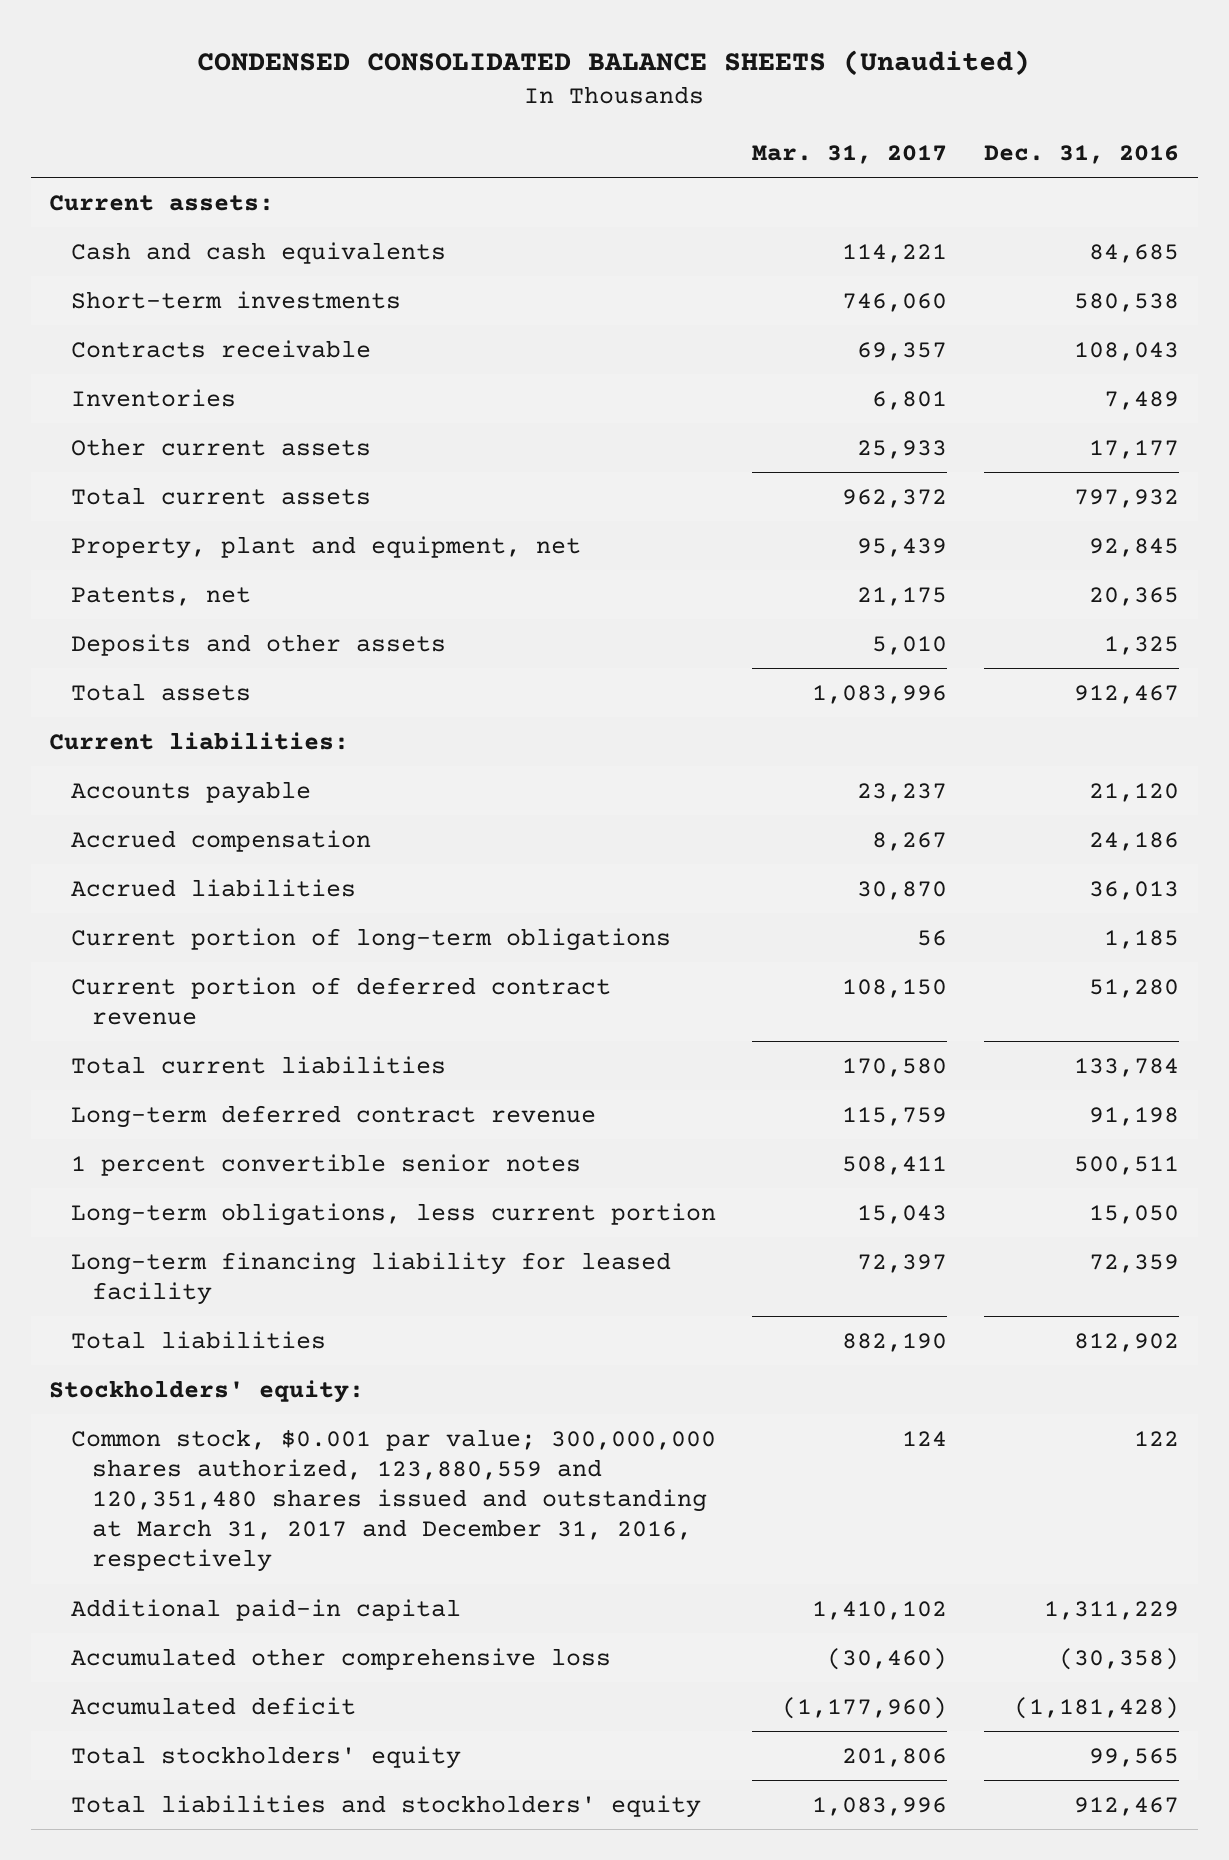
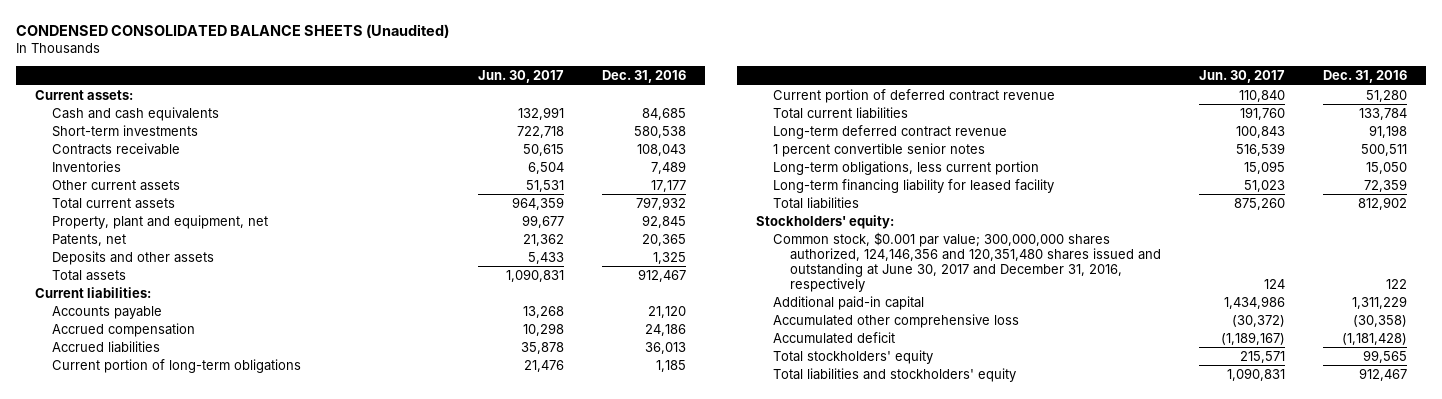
[752,144,948,164] Mar. 31, 2017 -> none
none -> [478,70,565,84] Jun. 30, 2017
[70,1428,716,1573] Common stock, $0.001 par value; 300,000,000 shares authorized, 123,880,559 and 120,351,480 shares issued and outstanding at March 31, 2017 and December 31, 2016, respectively -> [773,231,1162,292] Common stock, $0.001 par value; 300,000,000 shares authorized, 124,146,356 and 120,351,480 shares issued and outstanding at June 30, 2017 and December 31, 2016, respectively

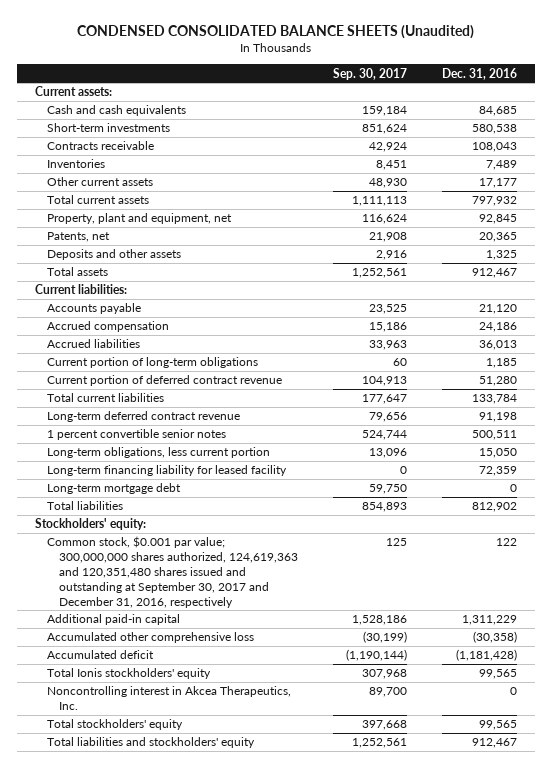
[478,70,565,84] Jun. 30, 2017 -> none
none -> [333,67,408,80] Sep. 30, 2017
none -> [46,483,181,495] Long-term mortgage debt
[773,231,1162,292] Common stock, $0.001 par value; 300,000,000 shares authorized, 124,146,356 and 120,351,480 shares issued and outstanding at June 30, 2017 and December 31, 2016, respectively -> [46,536,299,608] Common stock, $0.001 par value; 300,000,000 shares authorized, 124,619,363 and 120,351,480 shares issued and outstanding at September 30, 2017 and December 31, 2016, respectively
none -> [46,668,211,680] Total Ionis stockholders' equity
none -> [46,686,291,711] Noncontrolling interest in Akcea Therapeutics, Inc.

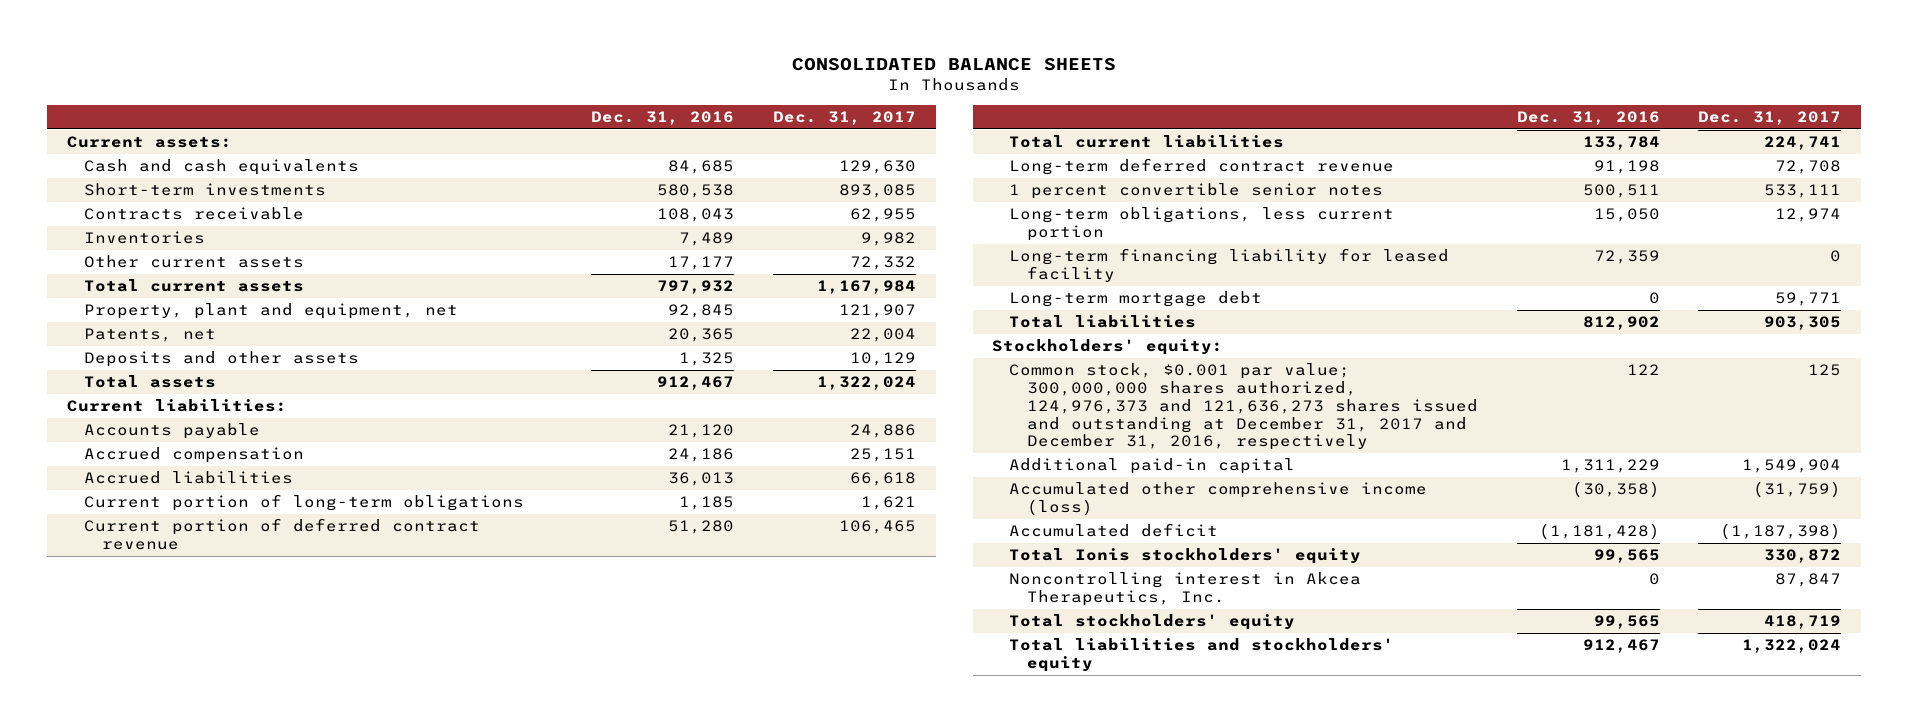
[76,24,474,39] CONDENSED CONSOLIDATED BALANCE SHEETS (Unaudited) -> [792,58,1117,72] CONSOLIDATED BALANCE SHEETS
[333,67,408,80] Sep. 30, 2017 -> none
none -> [773,111,917,126] Dec. 31, 2017
[46,536,299,608] Common stock, $0.001 par value; 300,000,000 shares authorized, 124,619,363 and 120,351,480 shares issued and outstanding at September 30, 2017 and December 31, 2016, respectively -> [1009,363,1478,451] Common stock, $0.001 par value; 300,000,000 shares authorized, 124,976,373 and 121,636,273 shares issued and outstanding at December 31, 2017 and December 31, 2016, respectively
[46,632,254,644] Accumulated other comprehensive loss -> [1009,482,1428,516] Accumulated other comprehensive income (loss)

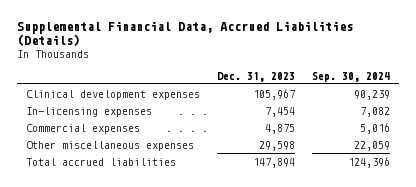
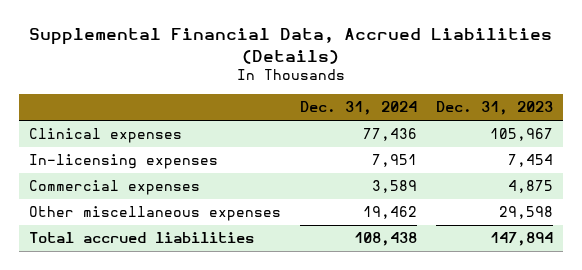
[312,71,391,82] Sep. 30, 2024 -> none
none -> [299,101,417,116] Dec. 31, 2024
[25,89,200,100] Clinical development expenses -> [28,128,182,144] Clinical expenses

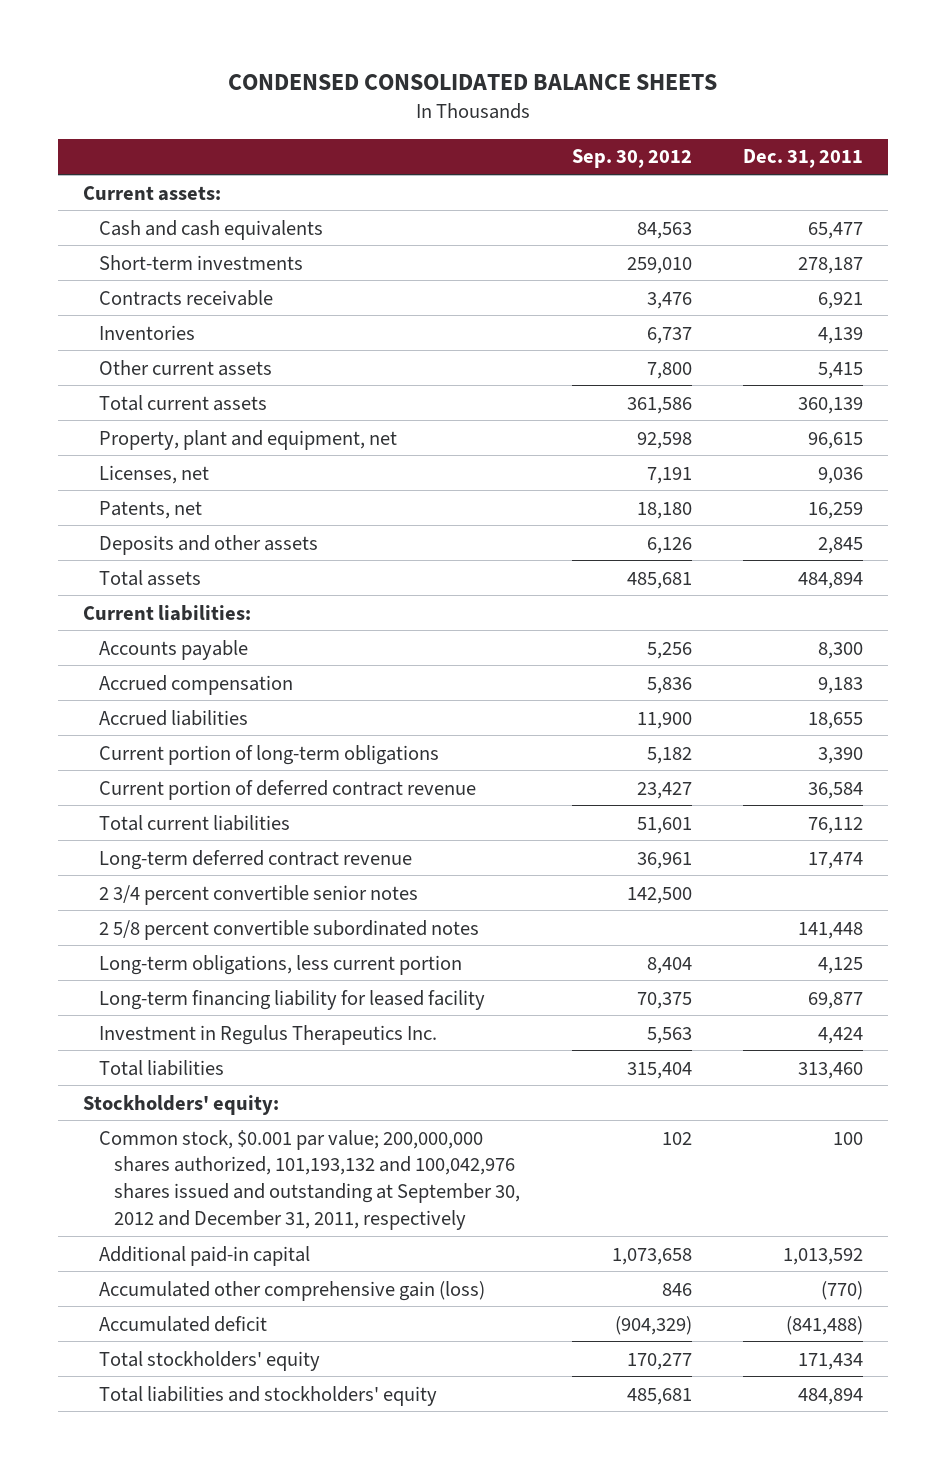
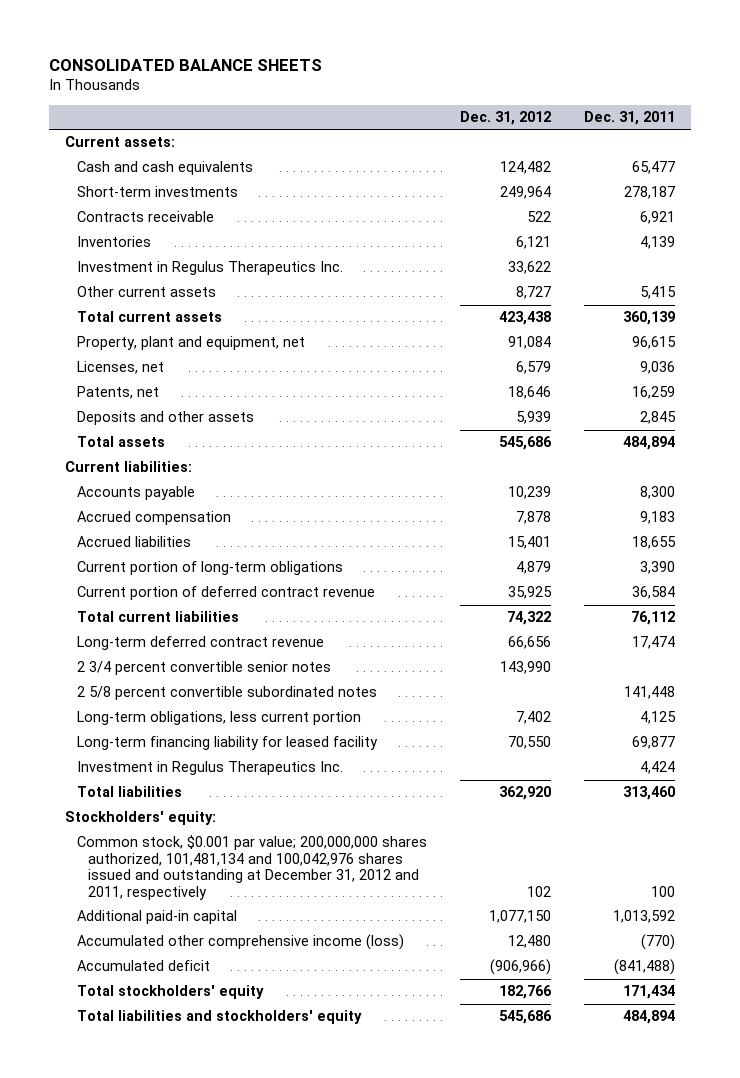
[228,73,718,90] CONDENSED CONSOLIDATED BALANCE SHEETS -> [48,59,322,72] CONSOLIDATED BALANCE SHEETS
[571,149,692,169] Sep. 30, 2012 -> none
none -> [459,111,551,126] Dec. 31, 2012
none -> [76,261,343,276] Investment in Regulus Therapeutics Inc.
[98,1129,521,1231] Common stock, $0.001 par value; 200,000,000 shares authorized, 101,193,132 and 100,042,976 shares issued and outstanding at September 30, 2012 and December 31, 2011, respectively -> [76,835,427,901] Common stock, $0.001 par value; 200,000,000 shares authorized, 101,481,134 and 100,042,976 shares issued and outstanding at December 31, 2012 and 2011, respectively
[98,1280,485,1301] Accumulated other comprehensive gain (loss) -> [76,934,404,951] Accumulated other comprehensive income (loss)

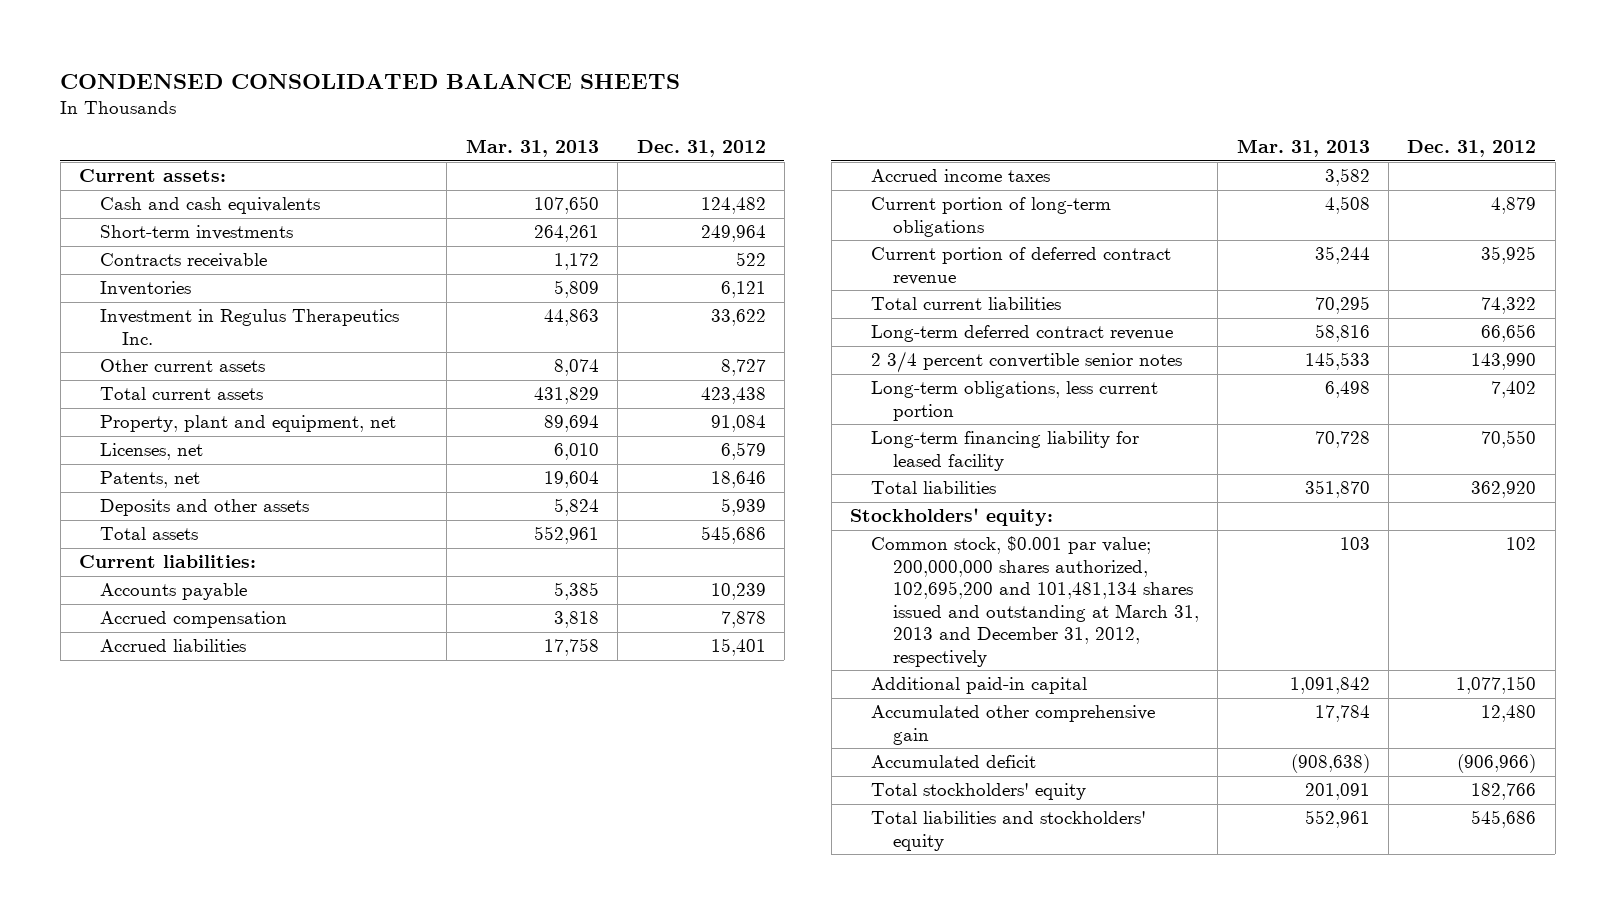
[48,59,322,72] CONSOLIDATED BALANCE SHEETS -> [60,74,681,90] CONDENSED CONSOLIDATED BALANCE SHEETS
[583,111,675,126] Dec. 31, 2011 -> none
none -> [465,139,599,158] Mar. 31, 2013
none -> [871,169,1051,183] Accrued income taxes
[76,686,377,701] 2 5/8 percent convertible subordinated notes -> none
[76,761,343,776] Investment in Regulus Therapeutics Inc. -> none
[76,835,427,901] Common stock, $0.001 par value; 200,000,000 shares authorized, 101,481,134 and 100,042,976 shares issued and outstanding at December 31, 2012 and 2011, respectively -> [871,536,1199,667] Common stock, $0.001 par value; 200,000,000 shares authorized, 102,695,200 and 101,481,134 shares issued and outstanding at March 31, 2013 and December 31, 2012, respectively
[76,934,404,951] Accumulated other comprehensive income (loss) -> [871,705,1156,745] Accumulated other comprehensive gain

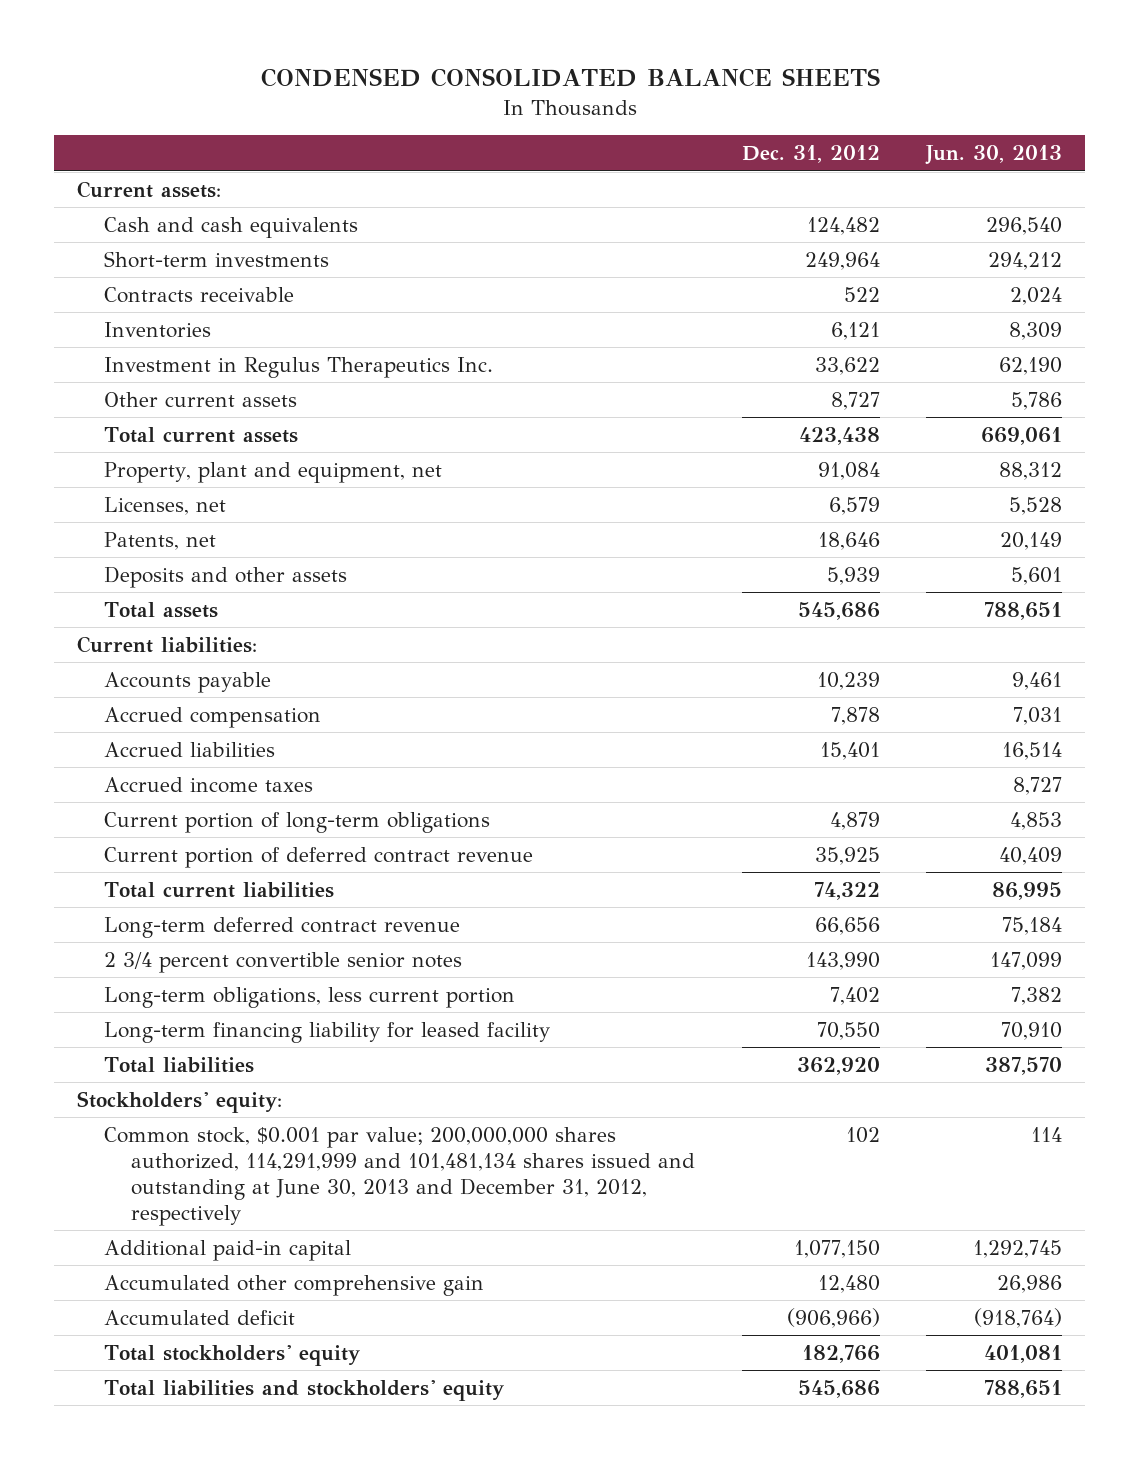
[465,139,599,158] Mar. 31, 2013 -> none
none -> [925,145,1063,166] Jun. 30, 2013
[871,536,1199,667] Common stock, $0.001 par value; 200,000,000 shares authorized, 102,695,200 and 101,481,134 shares issued and outstanding at March 31, 2013 and December 31, 2012, respectively -> [104,1126,696,1226] Common stock, $0.001 par value; 200,000,000 shares authorized, 114,291,999 and 101,481,134 shares issued and outstanding at June 30, 2013 and December 31, 2012, respectively

